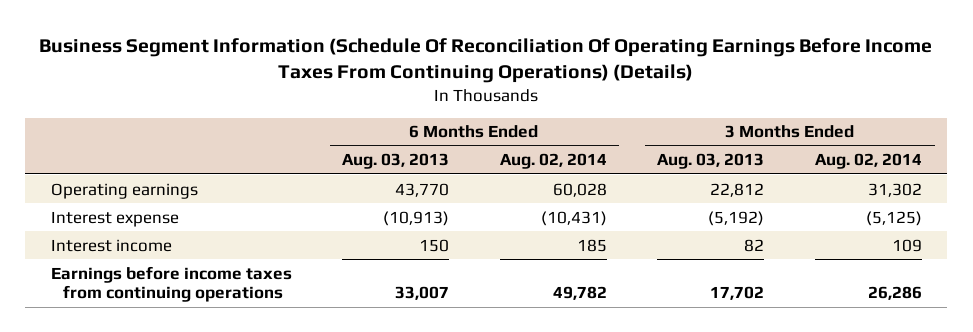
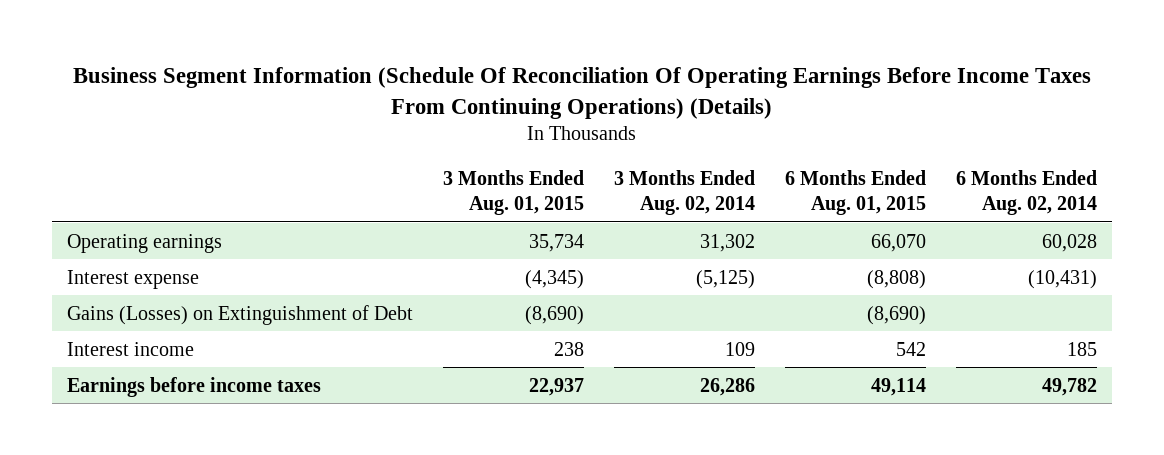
[342,153,450,170] Aug. 03, 2013 -> none
[657,153,765,170] Aug. 03, 2013 -> none
none -> [443,169,585,215] 3 Months Ended Aug. 01, 2015
none -> [784,169,926,215] 6 Months Ended Aug. 01, 2015
none -> [67,304,414,325] Gains (Losses) on Extinguishment of Debt
[50,265,292,303] Earnings before income taxes from continuing operations -> [67,376,322,397] Earnings before income taxes

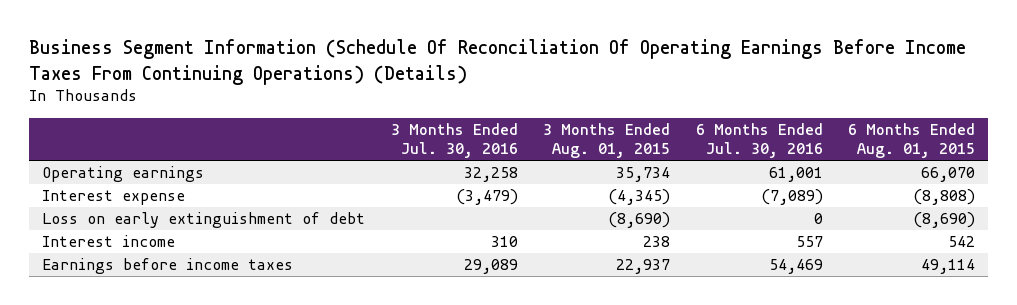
[614,169,756,215] 3 Months Ended Aug. 02, 2014 -> none
[955,169,1097,215] 6 Months Ended Aug. 02, 2014 -> none
none -> [390,122,518,159] 3 Months Ended Jul. 30, 2016
none -> [695,122,823,159] 6 Months Ended Jul. 30, 2016
[67,304,414,325] Gains (Losses) on Extinguishment of Debt -> [42,212,366,229] Loss on early extinguishment of debt

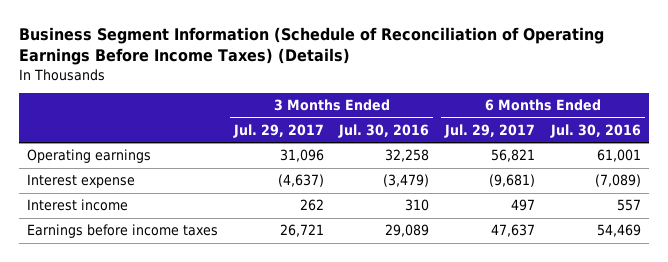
[29,39,967,85] Business Segment Information (Schedule Of Reconciliation Of Operating Earnings Before Income Taxes From Continuing Operations) (Details) -> [19,27,605,66] Business Segment Information (Schedule of Reconciliation of Operating Earnings Before Income Taxes) (Details)
[543,122,671,159] 3 Months Ended Aug. 01, 2015 -> none
[848,122,976,159] 6 Months Ended Aug. 01, 2015 -> none
none -> [232,123,324,138] Jul. 29, 2017
none -> [444,123,536,138] Jul. 29, 2017
[42,212,366,229] Loss on early extinguishment of debt -> none

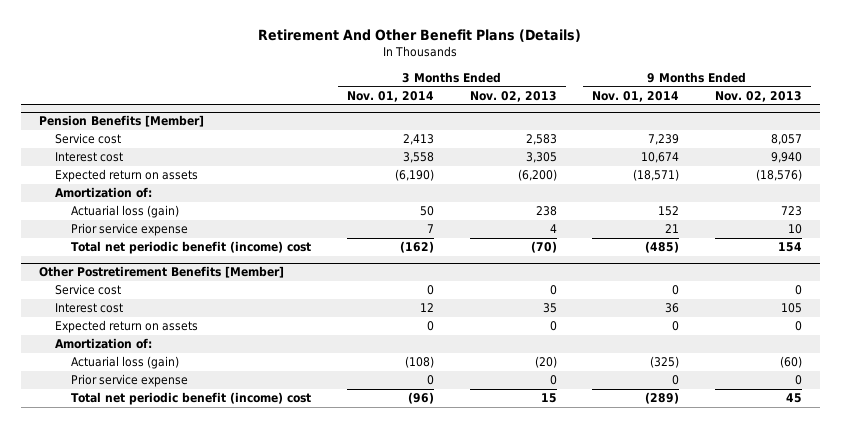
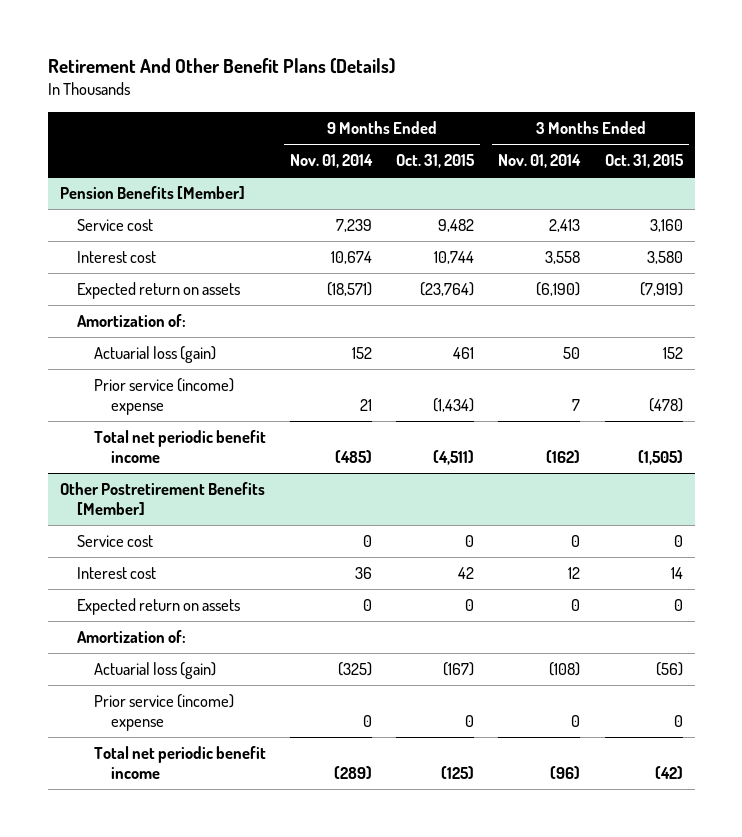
[469,90,557,102] Nov. 02, 2013 -> none
[715,90,803,102] Nov. 02, 2013 -> none
none -> [396,154,476,169] Oct. 31, 2015
none -> [604,154,684,169] Oct. 31, 2015
[71,223,189,237] Prior service expense -> [94,378,235,415] Prior service (income) expense
[71,241,312,255] Total net periodic benefit (income) cost -> [94,430,267,463] Total net periodic benefit income
[71,374,189,388] Prior service expense -> [94,694,235,731] Prior service (income) expense
[71,392,312,406] Total net periodic benefit (income) cost -> [94,746,267,779] Total net periodic benefit income

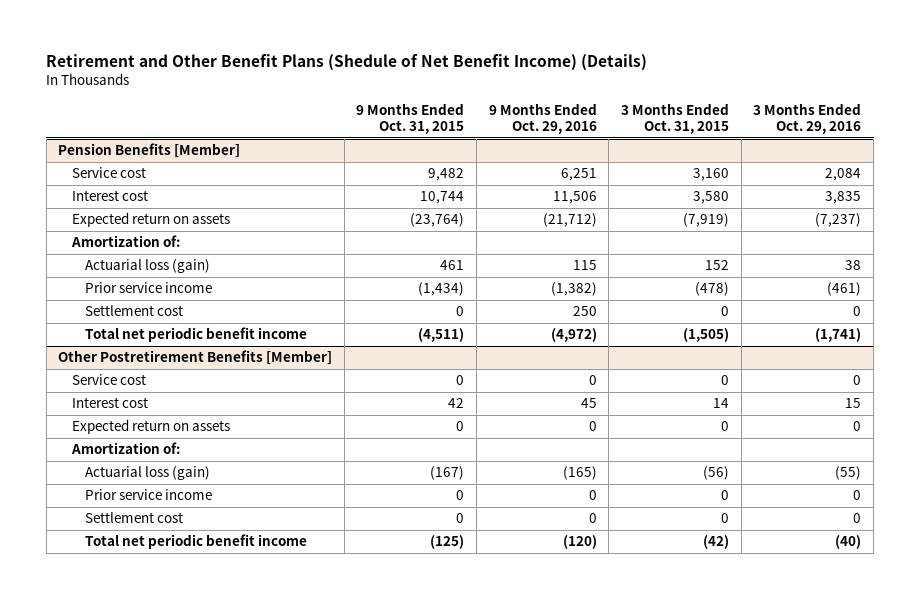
[47,58,395,75] Retirement And Other Benefit Plans (Details) -> [46,53,648,71] Retirement and Other Benefit Plans (Shedule of Net Benefit Income) (Details)
[290,154,374,169] Nov. 01, 2014 -> none
[498,154,582,169] Nov. 01, 2014 -> none
none -> [488,102,597,134] 9 Months Ended Oct. 29, 2016
none -> [753,102,862,134] 3 Months Ended Oct. 29, 2016
[94,378,235,415] Prior service (income) expense -> [85,282,213,294] Prior service income
none -> [85,305,184,317] Settlement cost
[94,694,235,731] Prior service (income) expense -> [85,489,213,501] Prior service income
none -> [85,512,184,524] Settlement cost

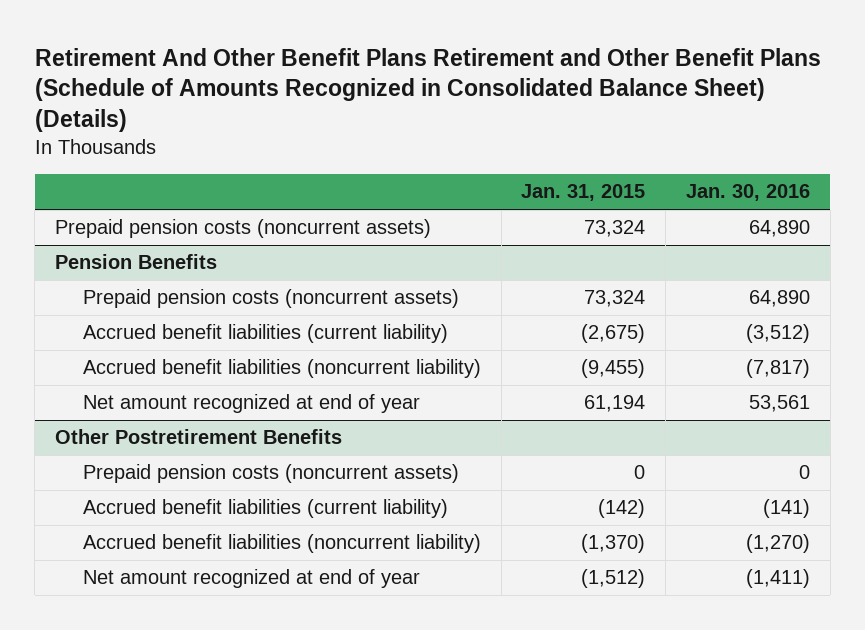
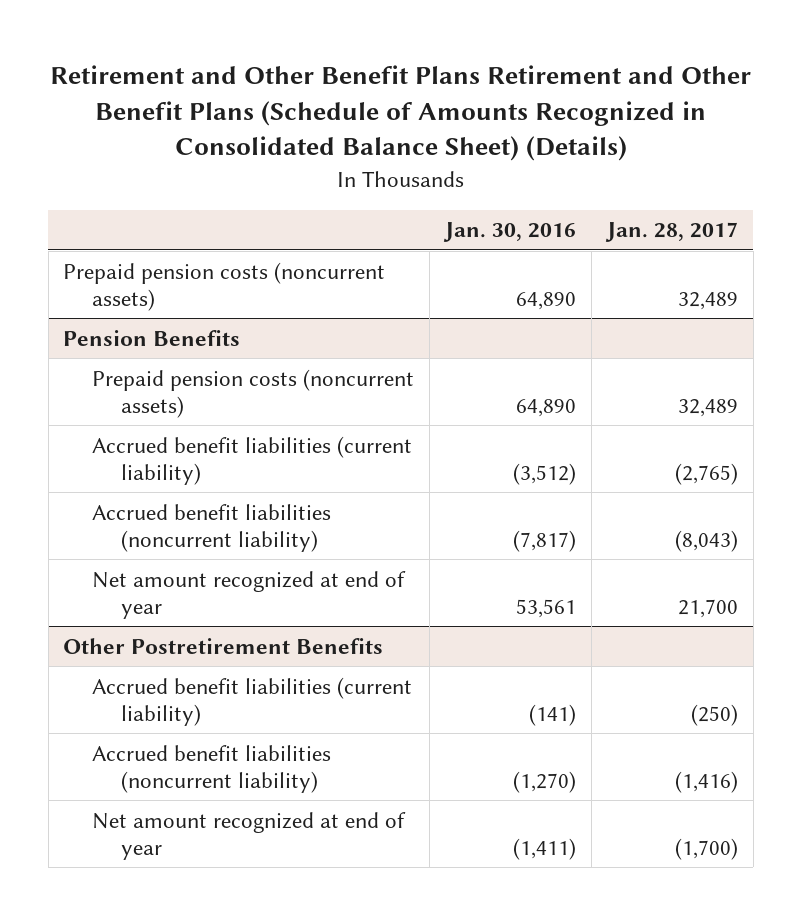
[34,47,821,133] Retirement And Other Benefit Plans Retirement and Other Benefit Plans (Schedule of Amounts Recognized in Consolidated Balance Sheet) (Details) -> [49,64,751,162] Retirement and Other Benefit Plans Retirement and Other Benefit Plans (Schedule of Amounts Recognized in Consolidated Balance Sheet) (Details)
[521,184,646,202] Jan. 31, 2015 -> none
none -> [604,222,738,243] Jan. 28, 2017
[82,464,459,484] Prepaid pension costs (noncurrent assets) -> none

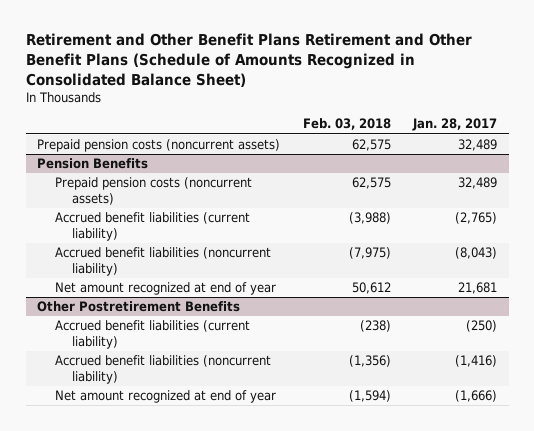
[49,64,751,162] Retirement and Other Benefit Plans Retirement and Other Benefit Plans (Schedule of Amounts Recognized in Consolidated Balance Sheet) (Details) -> [25,33,472,87] Retirement and Other Benefit Plans Retirement and Other Benefit Plans (Schedule of Amounts Recognized in Consolidated Balance Sheet)
[443,222,577,243] Jan. 30, 2016 -> none
none -> [302,118,391,131] Feb. 03, 2018
[677,598,738,618] 21,700 -> [458,282,498,295] 21,681
[674,837,738,860] (1,700) -> [455,390,498,403] (1,666)

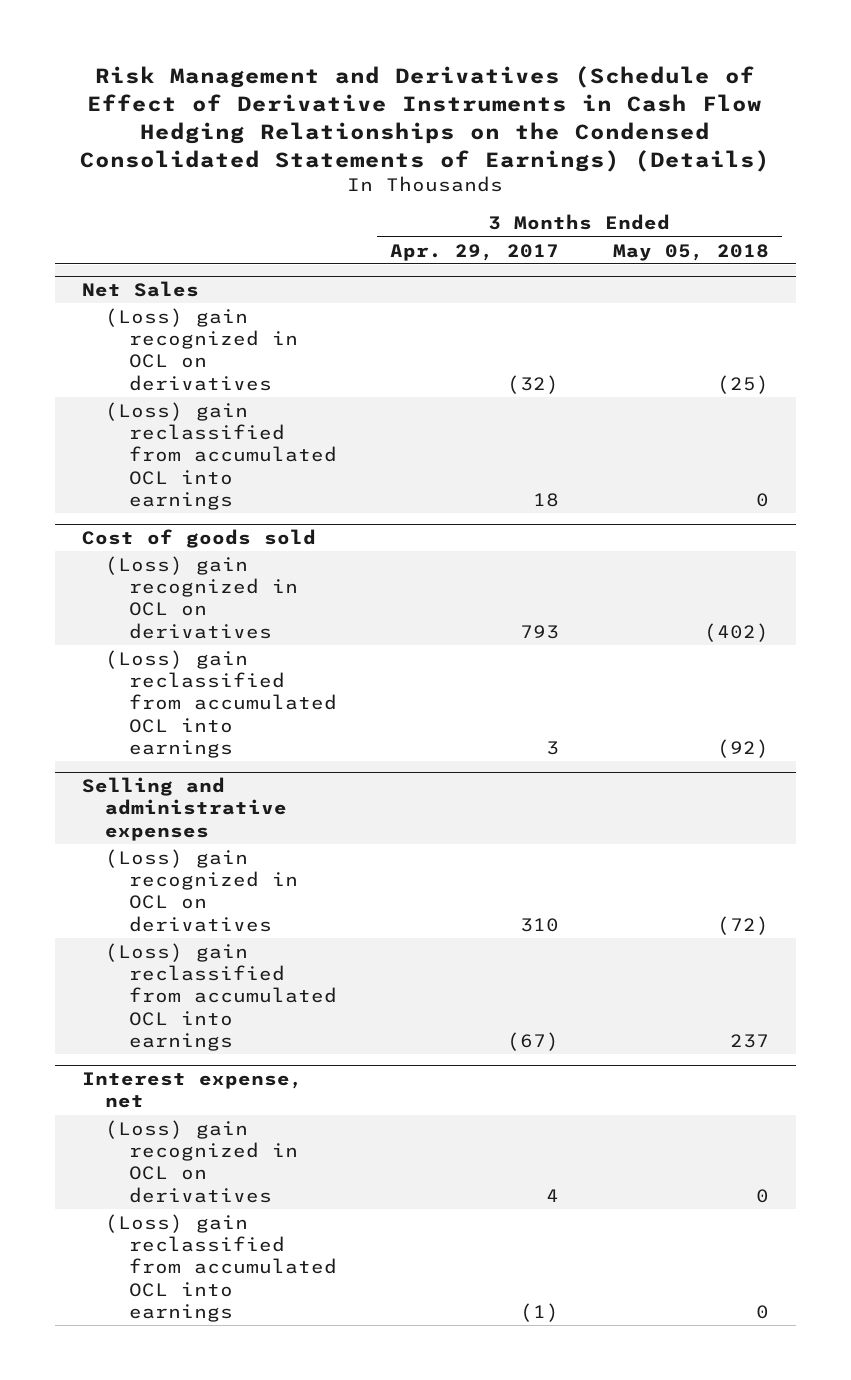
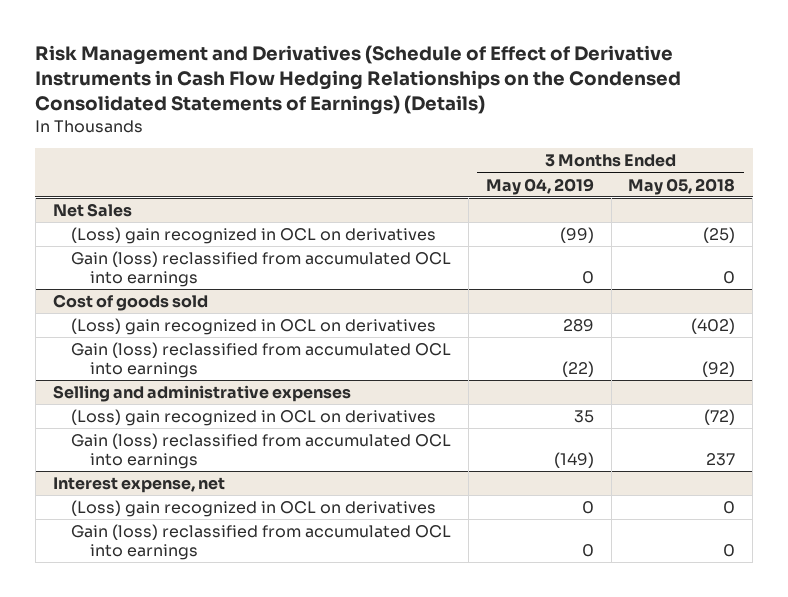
[390,243,560,261] Apr. 29, 2017 -> none
none -> [485,177,594,195] May 04, 2019
[105,401,337,510] (Loss) gain reclassified from accumulated OCL into earnings -> [71,251,452,287] Gain (loss) reclassified from accumulated OCL into earnings
[105,649,337,758] (Loss) gain reclassified from accumulated OCL into earnings -> [71,342,452,378] Gain (loss) reclassified from accumulated OCL into earnings
[105,942,337,1051] (Loss) gain reclassified from accumulated OCL into earnings -> [71,433,452,469] Gain (loss) reclassified from accumulated OCL into earnings
[105,1213,337,1322] (Loss) gain reclassified from accumulated OCL into earnings -> [71,524,452,560] Gain (loss) reclassified from accumulated OCL into earnings

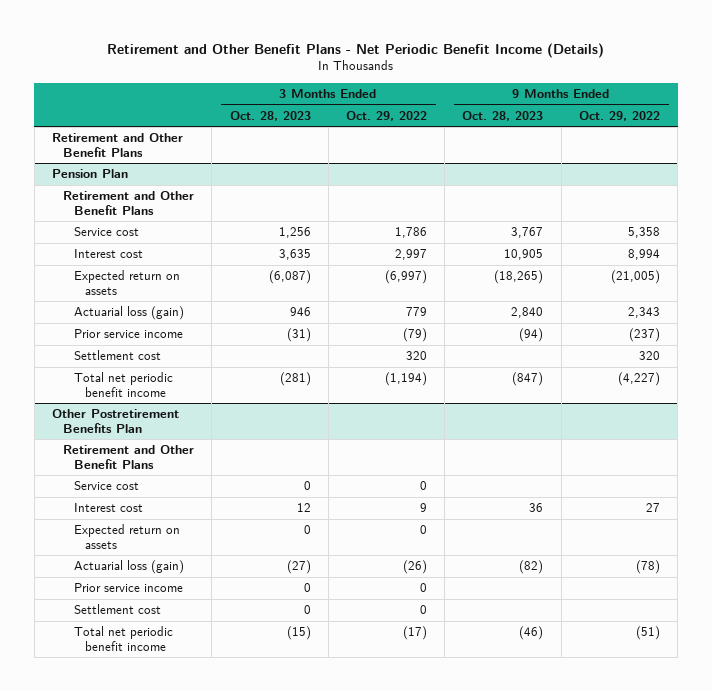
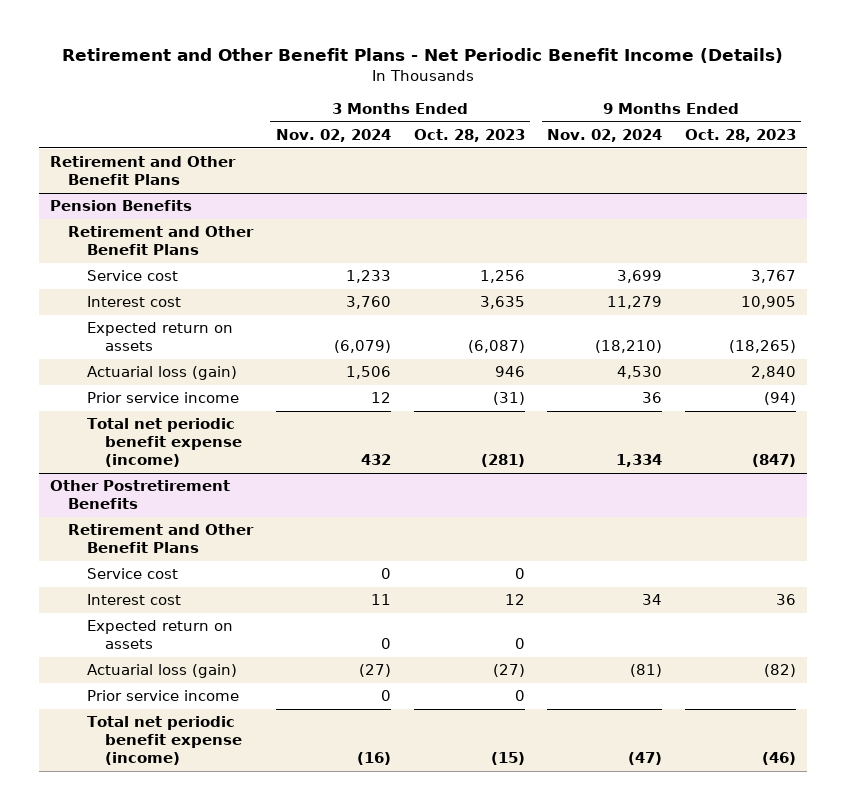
[345,110,427,121] Oct. 29, 2022 -> none
[578,110,660,121] Oct. 29, 2022 -> none
none -> [276,129,392,143] Nov. 02, 2024
none -> [547,129,663,143] Nov. 02, 2024
[52,169,129,179] Pension Plan -> [50,200,193,212] Pension Benefits
[74,350,162,361] Settlement cost -> none
[74,372,174,397] Total net periodic benefit income -> [86,418,243,468] Total net periodic benefit expense (income)
[52,409,180,433] Other Postretirement Benefits Plan -> [50,480,231,510] Other Postretirement Benefits
[74,604,162,615] Settlement cost -> none
[74,626,174,651] Total net periodic benefit income -> [86,716,243,766] Total net periodic benefit expense (income)

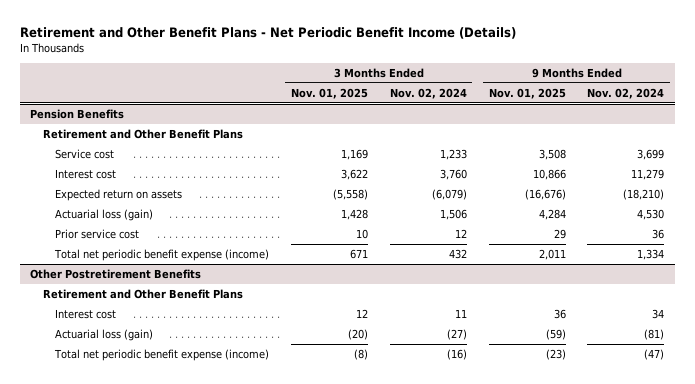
[413,129,525,143] Oct. 28, 2023 -> none
[684,129,796,143] Oct. 28, 2023 -> none
none -> [290,87,368,99] Nov. 01, 2025
none -> [488,87,566,99] Nov. 01, 2025
[50,156,237,186] Retirement and Other Benefit Plans -> none
[86,392,239,404] Prior service income -> [55,228,140,239] Prior service cost
[86,568,178,580] Service cost -> none
[86,620,233,650] Expected return on assets -> none
[86,690,239,702] Prior service income -> none

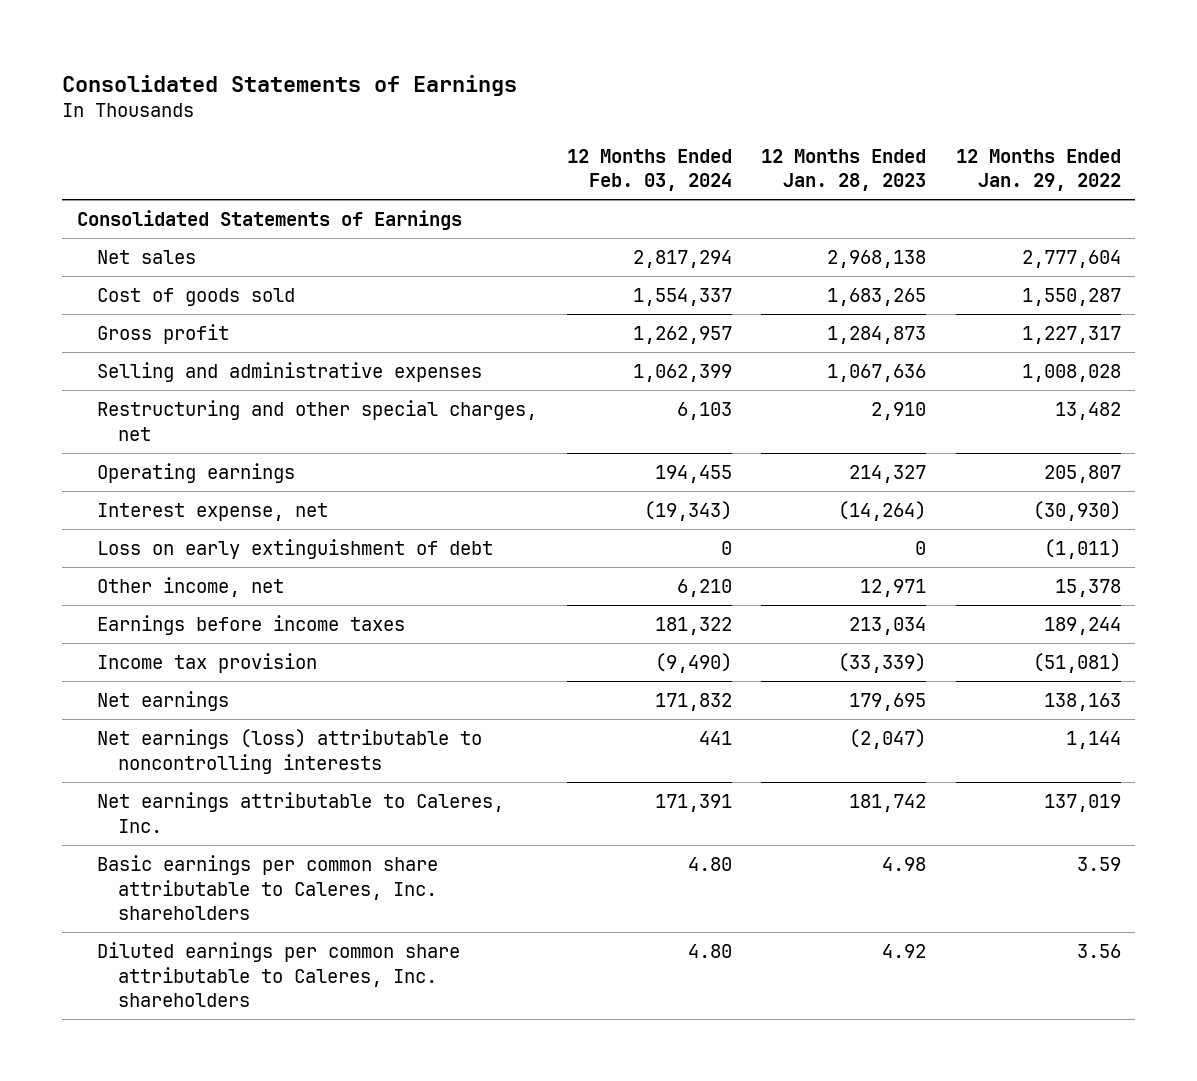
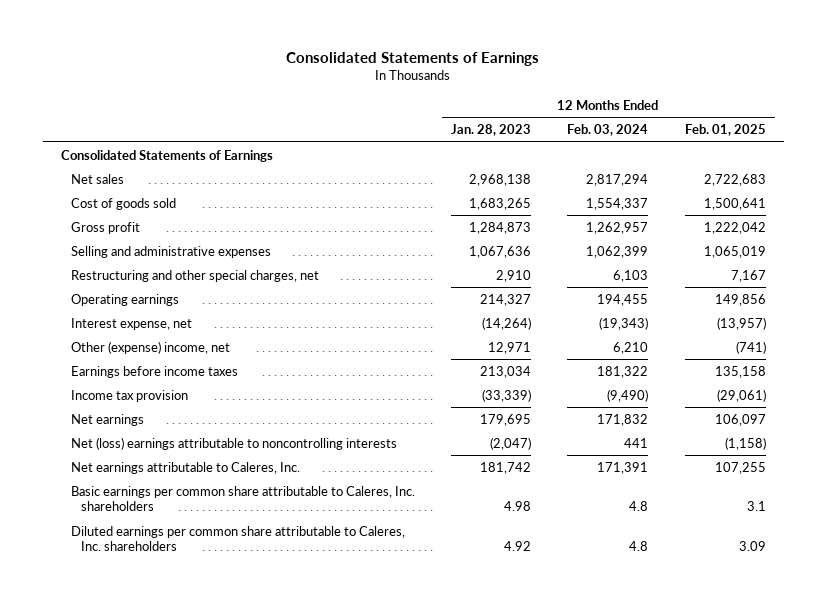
[955,148,1121,192] 12 Months Ended Jan. 29, 2022 -> none
none -> [684,124,766,137] Feb. 01, 2025
[97,539,494,560] Loss on early extinguishment of debt -> none
[97,577,285,598] Other income, net -> [70,340,230,354] Other (expense) income, net
[97,729,483,774] Net earnings (loss) attributable to noncontrolling interests -> [70,436,397,450] Net (loss) earnings attributable to noncontrolling interests
[687,857,732,872] 4.80 -> [629,501,649,512] 4.8
[687,944,732,959] 4.80 -> [629,541,649,552] 4.8

